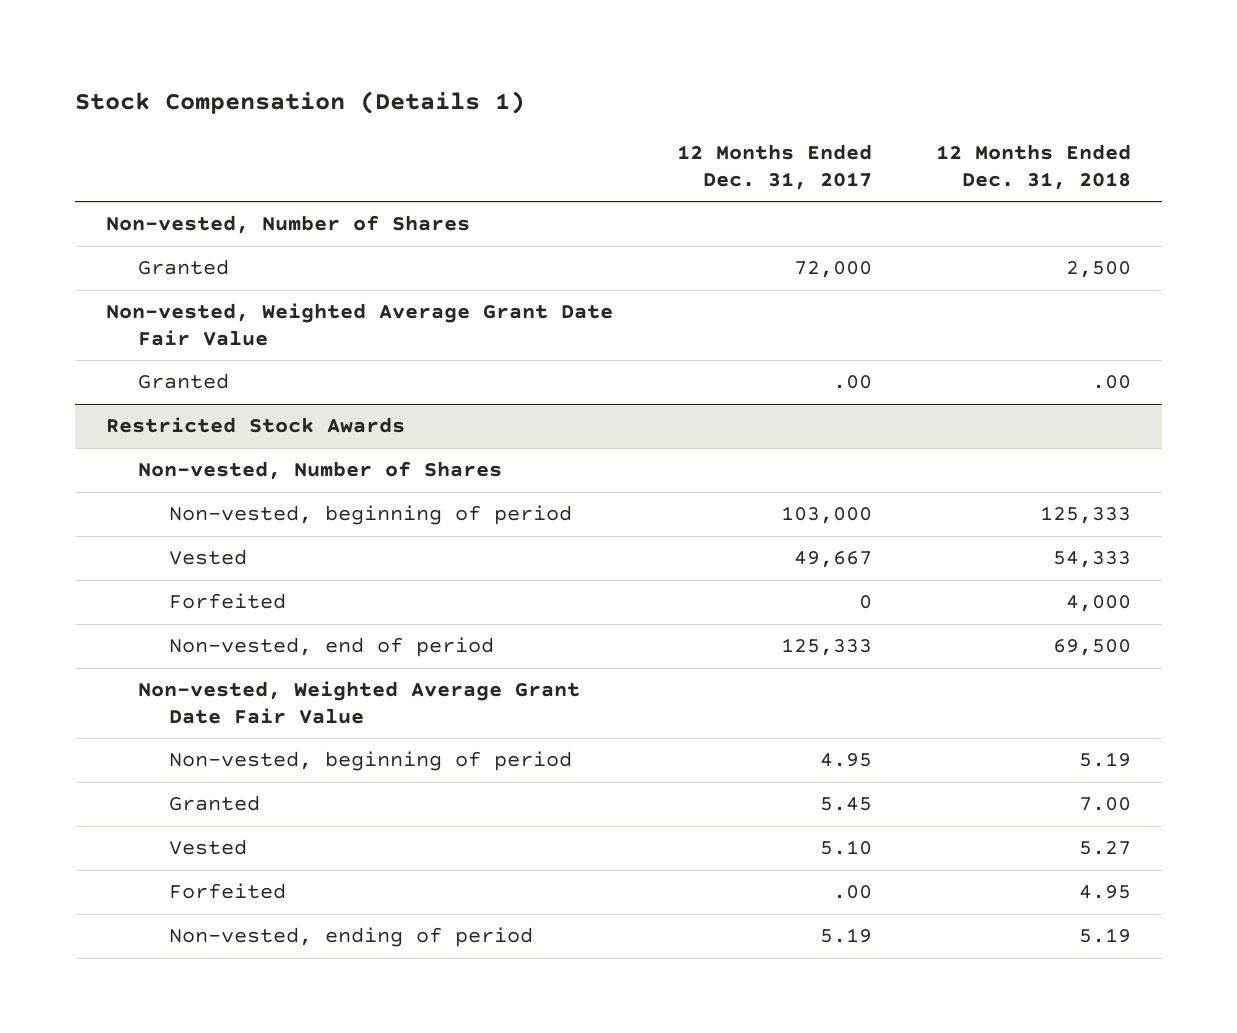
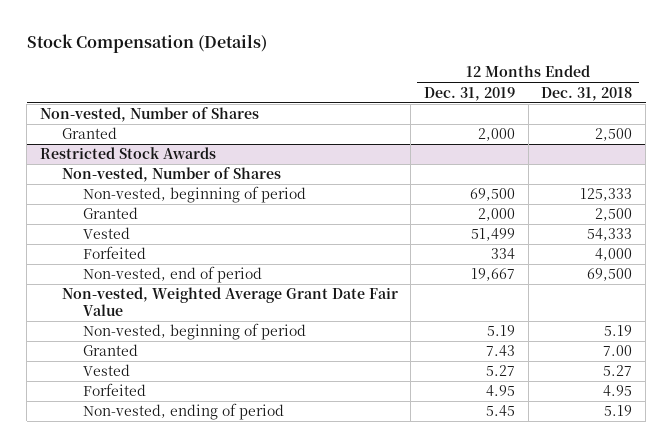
[74,90,525,114] Stock Compensation (Details 1) -> [26,34,267,54] Stock Compensation (Details)
[677,144,873,191] 12 Months Ended Dec. 31, 2017 -> none
none -> [423,86,515,101] Dec. 31, 2019
[106,303,614,347] Non-vested, Weighted Average Grant Date Fair Value -> none
[137,373,229,390] Granted -> none
none -> [83,207,139,220] Granted

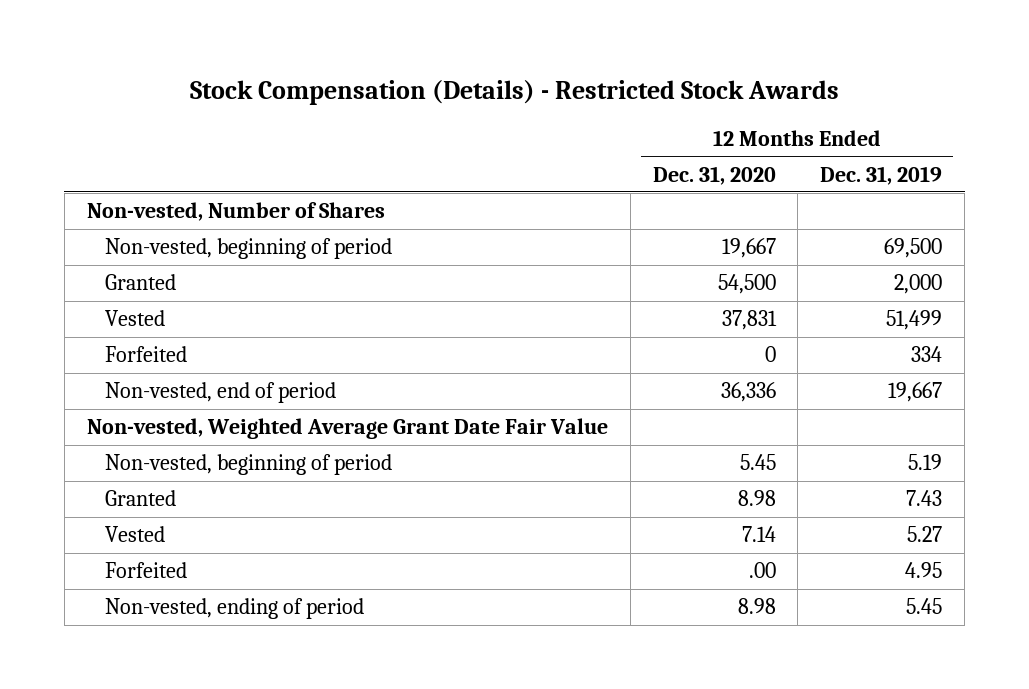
[26,34,267,54] Stock Compensation (Details) -> [189,79,839,105] Stock Compensation (Details) - Restricted Stock Awards
[541,86,633,101] Dec. 31, 2018 -> none
none -> [652,165,776,185] Dec. 31, 2020
[61,127,117,140] Granted -> none
[39,147,216,160] Restricted Stock Awards -> none
[61,167,281,183] Non-vested, Number of Shares -> none

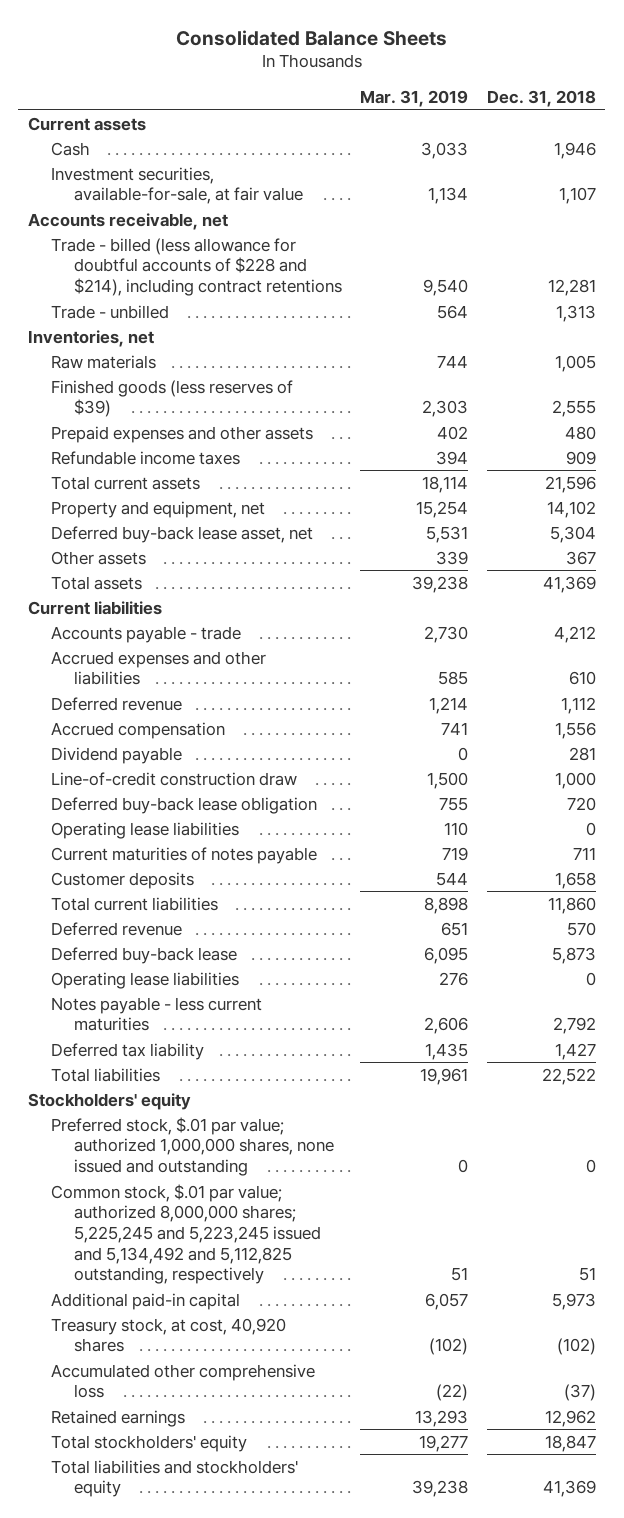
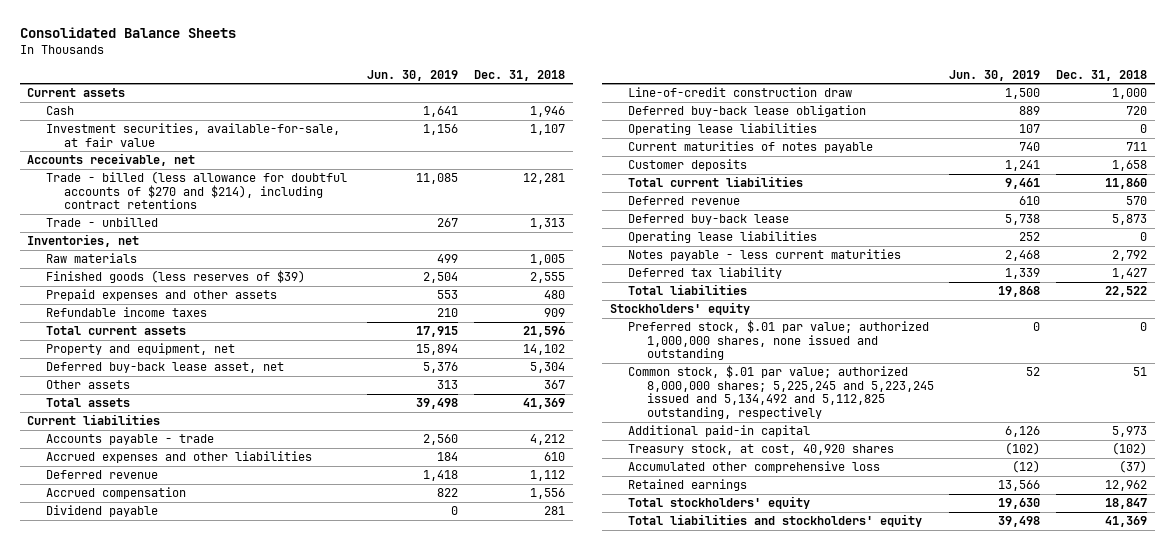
[360,89,469,107] Mar. 31, 2019 -> none
none -> [366,69,458,81] Jun. 30, 2019
[50,237,342,296] Trade - billed (less allowance for doubtful accounts of $228 and $214), including contract retentions -> [45,171,347,210] Trade - billed (less allowance for doubtful accounts of $270 and $214), including contract retentions

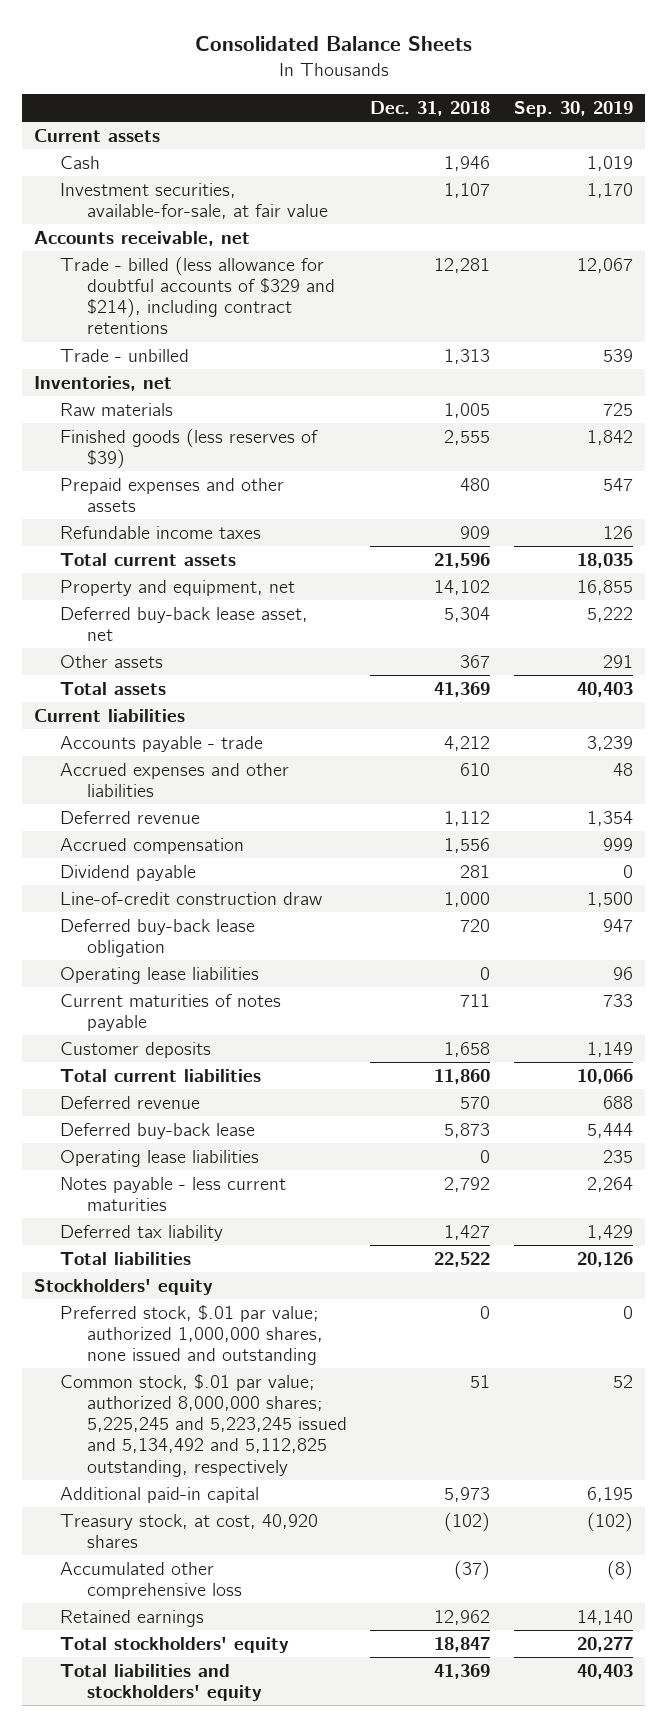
[366,69,458,81] Jun. 30, 2019 -> none
none -> [513,100,633,117] Sep. 30, 2019
[45,171,347,210] Trade - billed (less allowance for doubtful accounts of $270 and $214), including contract retentions -> [60,255,335,335] Trade - billed (less allowance for doubtful accounts of $329 and $214), including contract retentions

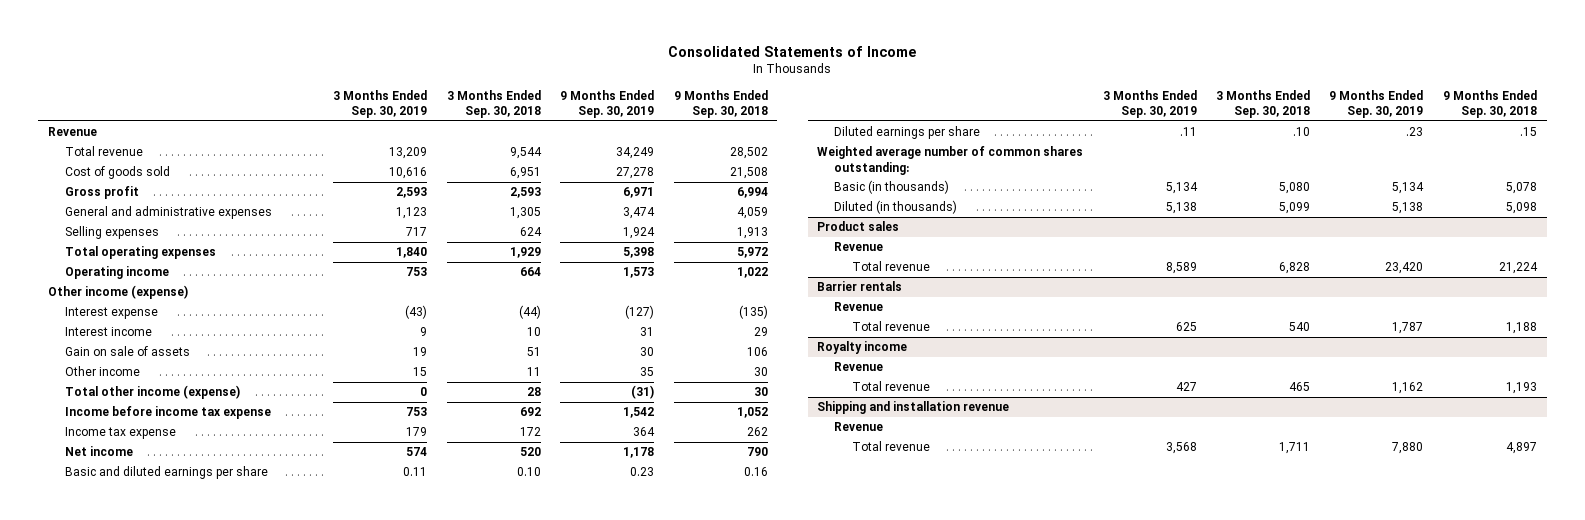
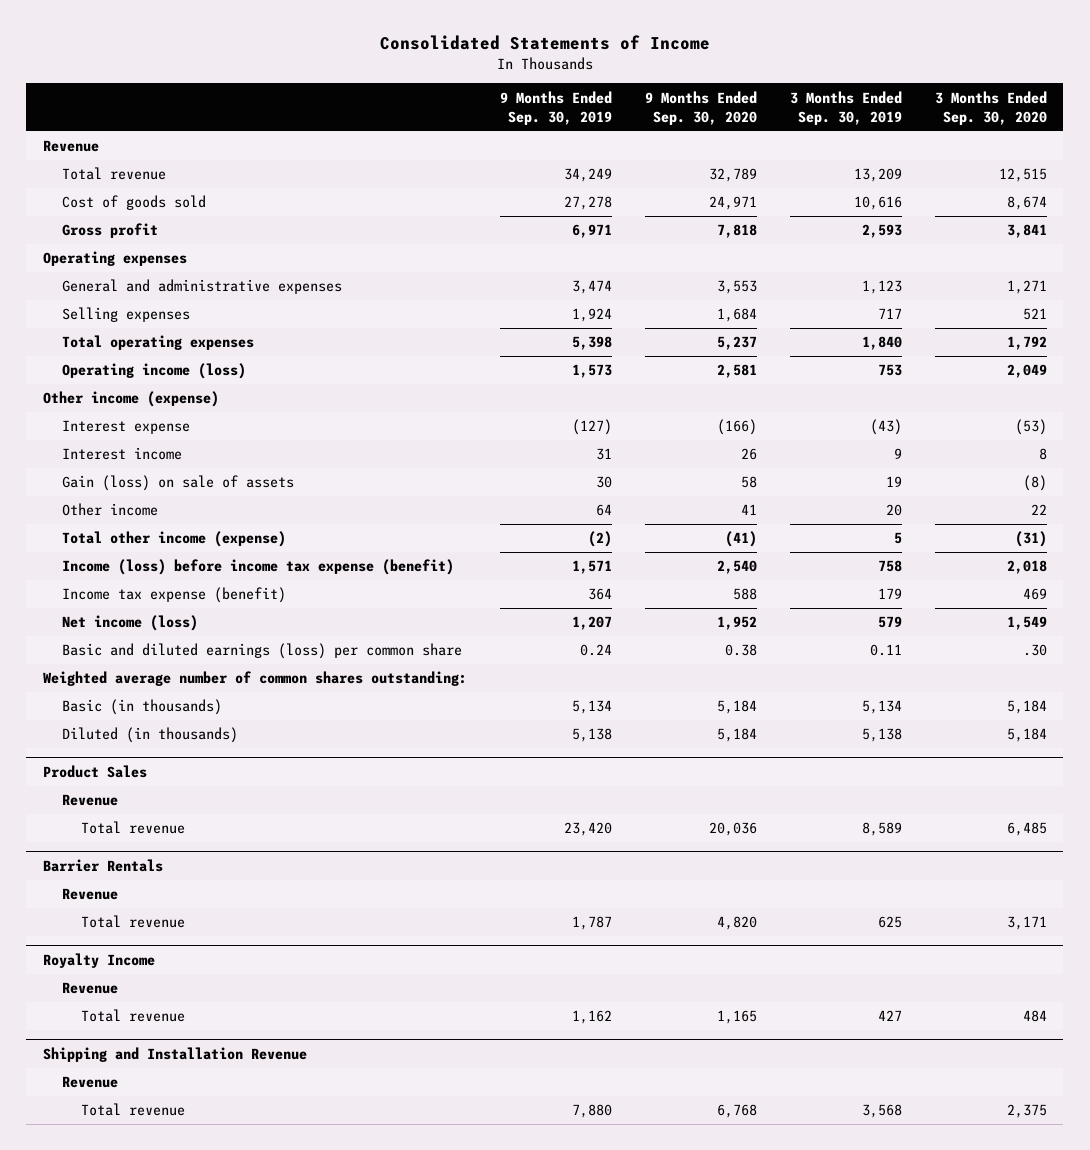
[446,89,541,119] 3 Months Ended Sep. 30, 2018 -> none
[673,89,768,119] 9 Months Ended Sep. 30, 2018 -> none
none -> [644,90,757,125] 9 Months Ended Sep. 30, 2020
none -> [934,90,1047,125] 3 Months Ended Sep. 30, 2020
none -> [42,251,187,267] Operating expenses
[65,266,170,280] Operating income -> [61,363,246,380] Operating income (loss)
[834,126,981,140] Diluted earnings per share -> none
[65,346,191,357] Gain on sale of assets -> [61,475,294,492] Gain (loss) on sale of assets
[413,367,428,377] 15 -> [885,504,902,517] 20
[640,367,655,377] 35 -> [595,504,612,517] 64
[420,387,428,397] 0 -> [893,532,902,545] 5
[631,385,655,400] (31) -> [587,531,612,548] (2)
[65,406,272,420] Income before income tax expense -> [61,559,454,576] Income (loss) before income tax expense (benefit)
[406,407,428,417] 753 -> [877,560,902,573] 758
[623,407,655,419] 1,542 -> [571,560,612,575] 1,571
[65,427,177,440] Income tax expense -> [61,587,286,604] Income tax expense (benefit)
[65,446,134,457] Net income -> [61,615,198,632] Net income (loss)
[406,447,428,457] 574 -> [877,616,902,629] 579
[623,447,655,459] 1,178 -> [571,616,612,631] 1,207
[65,466,269,480] Basic and diluted earnings per share -> [61,643,462,660] Basic and diluted earnings (loss) per common share
[630,467,655,477] 0.23 -> [579,644,612,657] 0.24
[817,221,900,232] Product sales -> [42,764,147,778] Product Sales
[817,281,903,292] Barrier rentals -> [42,858,163,872] Barrier Rentals
[817,341,908,355] Royalty income -> [42,952,155,968] Royalty Income
[817,401,1010,415] Shipping and installation revenue -> [42,1046,307,1062] Shipping and Installation Revenue

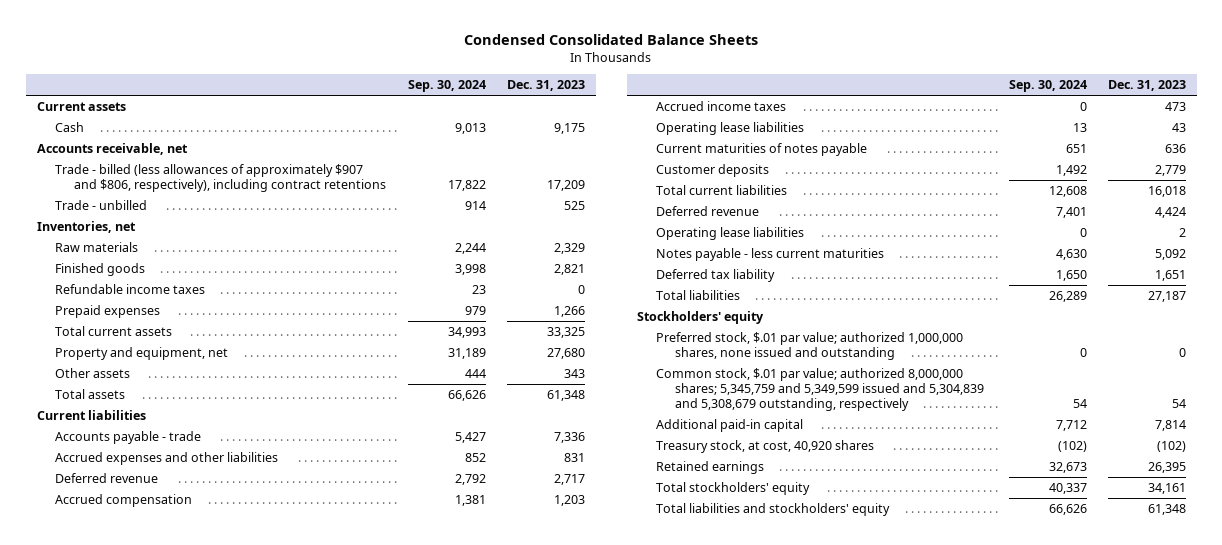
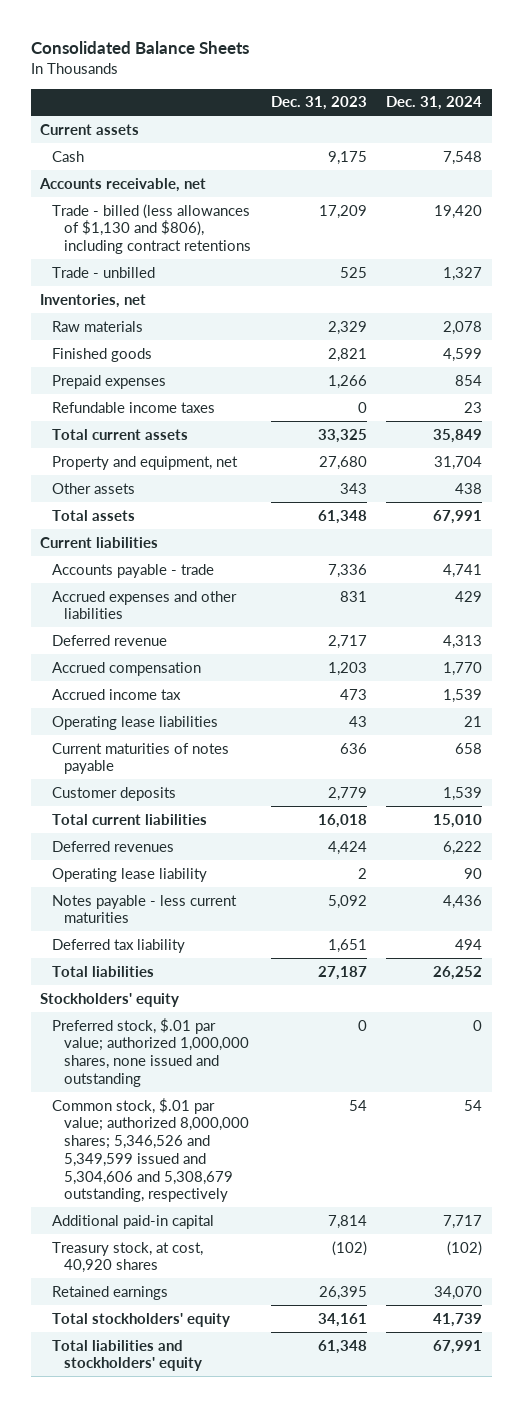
[464,34,759,46] Condensed Consolidated Balance Sheets -> [30,40,249,54] Consolidated Balance Sheets
[407,80,486,93] Sep. 30, 2024 -> none
none -> [385,96,482,111] Dec. 31, 2024
[55,163,387,192] Trade - billed (less allowances of approximately $907 and $806, respectively), including contract retentions -> [52,203,252,255] Trade - billed (less allowances of $1,130 and $806), including contract retentions
[55,283,206,294] Refundable income taxes -> [52,401,216,413] Refundable income taxes
[656,100,787,111] Accrued income taxes -> [52,688,182,700] Accrued income tax
[656,205,760,216] Deferred revenue -> [52,840,175,852] Deferred revenues
[656,226,805,240] Operating lease liabilities -> [52,867,208,882] Operating lease liability
[656,367,985,411] Common stock, $.01 par value; authorized 8,000,000 shares; 5,345,759 and 5,349,599 issued and 5,304,839 and 5,308,679 outstanding, respectively -> [52,1097,250,1203] Common stock, $.01 par value; authorized 8,000,000 shares; 5,346,526 and 5,349,599 issued and 5,304,606 and 5,308,679 outstanding, respectively

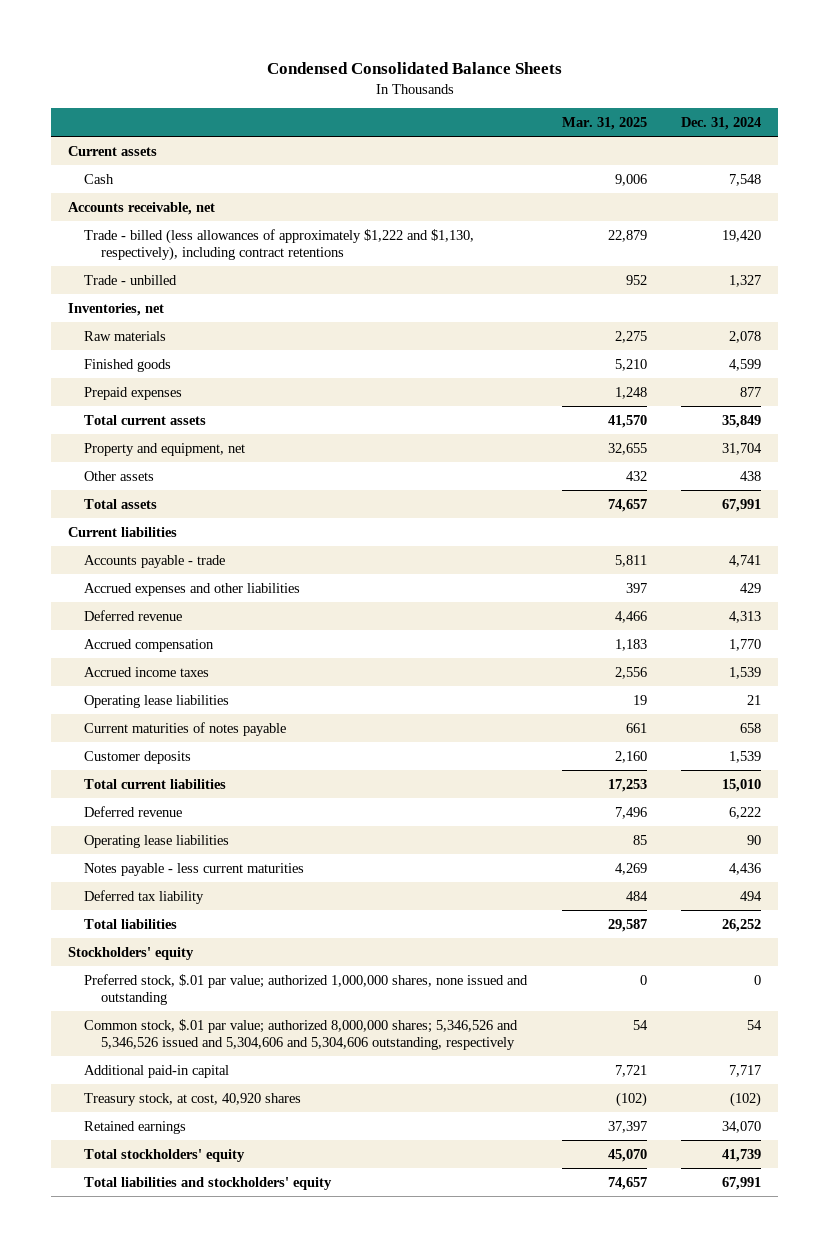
[30,40,249,54] Consolidated Balance Sheets -> [266,61,562,74] Condensed Consolidated Balance Sheets
[270,96,367,111] Dec. 31, 2023 -> none
none -> [561,116,647,130] Mar. 31, 2025
[52,203,252,255] Trade - billed (less allowances of $1,130 and $806), including contract retentions -> [84,228,475,262] Trade - billed (less allowances of approximately $1,222 and $1,130, respectively), including contract retentions
[52,401,216,413] Refundable income taxes -> none
[454,374,482,386] 854 -> [740,386,762,397] 877
[52,688,182,700] Accrued income tax -> [84,666,210,677] Accrued income taxes
[52,840,175,852] Deferred revenues -> [84,805,183,817] Deferred revenue
[52,867,208,882] Operating lease liability -> [84,834,230,848] Operating lease liabilities
[52,1097,250,1203] Common stock, $.01 par value; authorized 8,000,000 shares; 5,346,526 and 5,349,599 issued and 5,304,606 and 5,308,679 outstanding, respectively -> [84,1018,519,1051] Common stock, $.01 par value; authorized 8,000,000 shares; 5,346,526 and 5,346,526 issued and 5,304,606 and 5,304,606 outstanding, respectively

